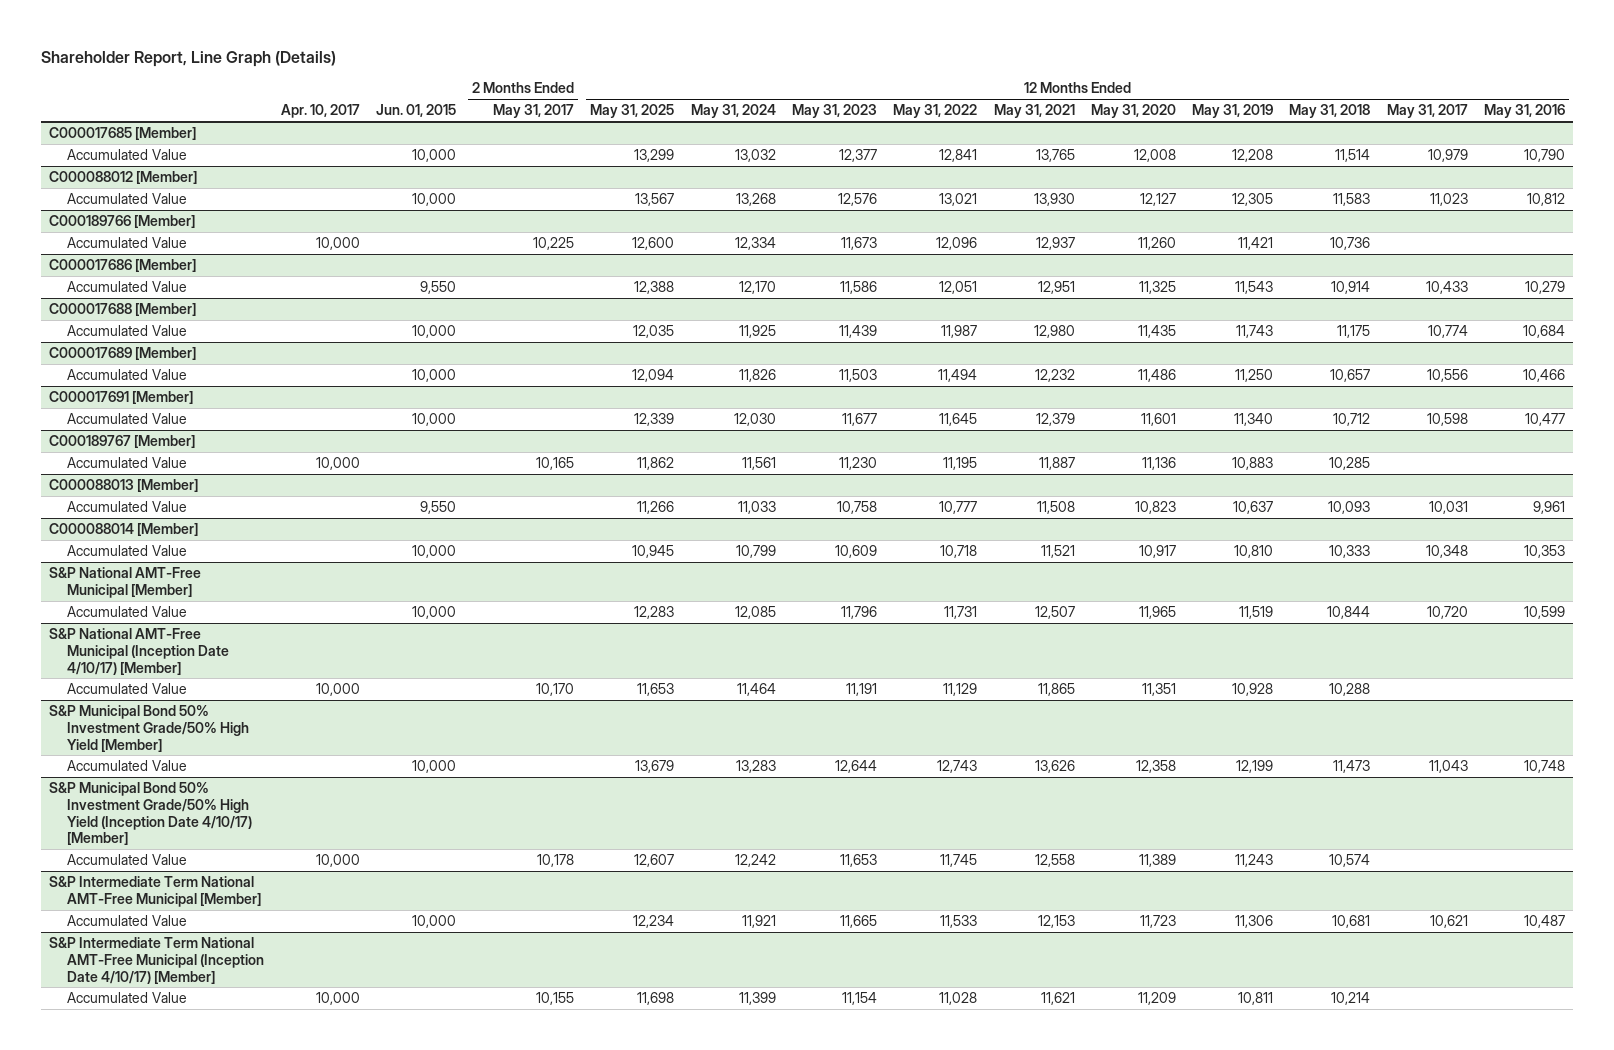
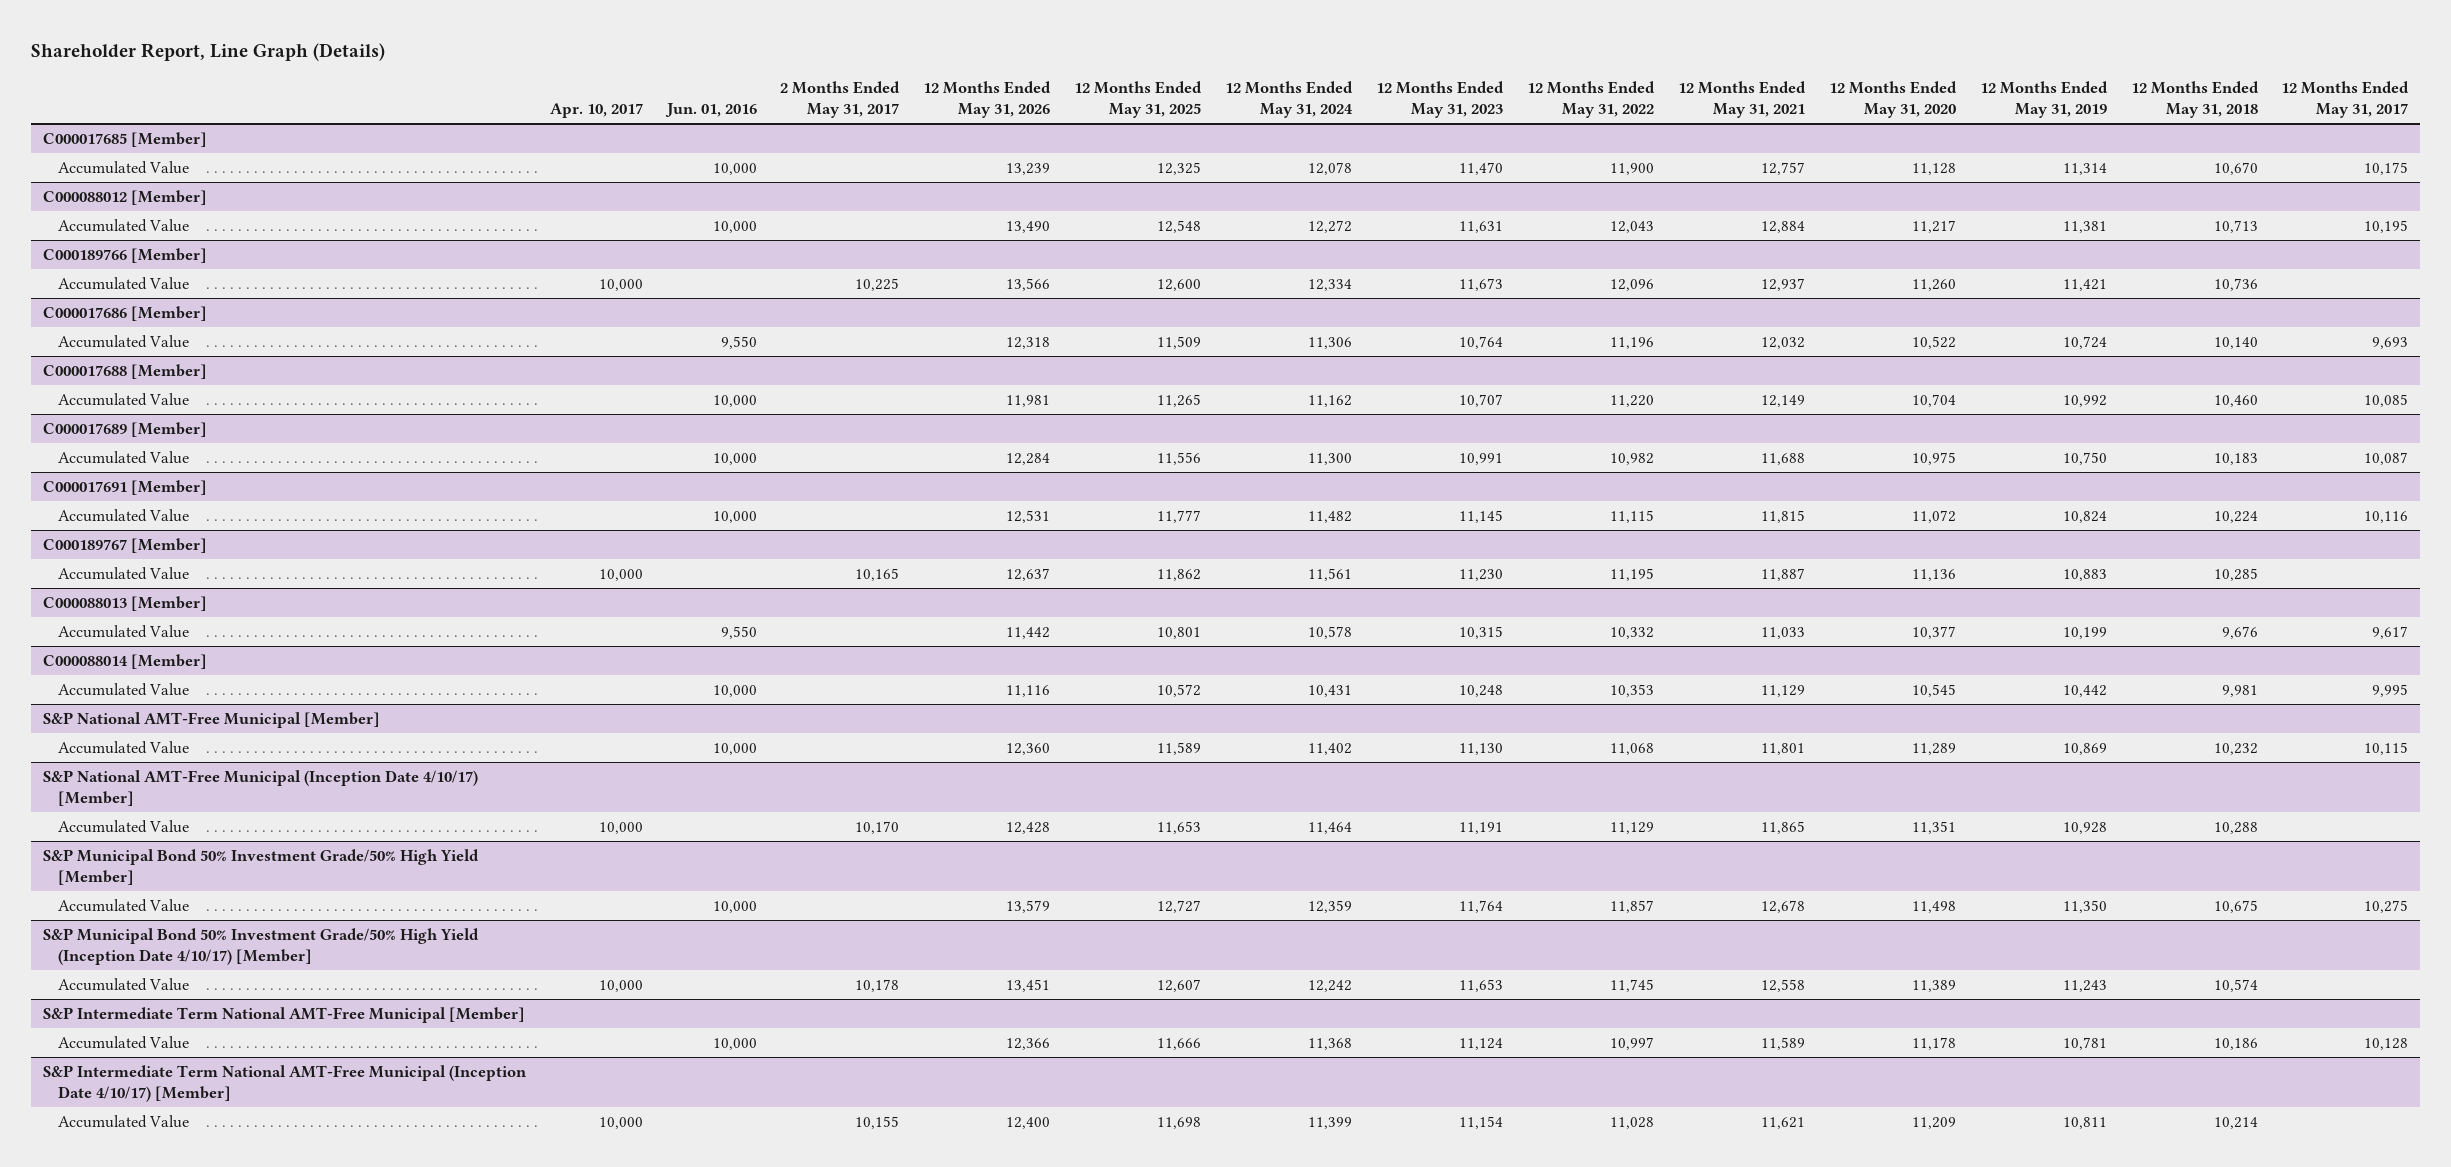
[375,104,456,118] Jun. 01, 2015 -> none
[1484,104,1566,119] May 31, 2016 -> none
none -> [664,103,757,118] Jun. 01, 2016
none -> [923,81,1052,119] 12 Months Ended May 31, 2026
[634,149,675,163] 13,299 -> [1157,161,1202,175] 12,325
[734,149,776,163] 13,032 -> [1308,161,1353,175] 12,078
[839,149,878,163] 12,377 -> [1459,161,1504,175] 11,470
[939,149,978,163] 12,841 -> [1609,162,1654,175] 11,900
[1035,149,1075,163] 13,765 -> [1760,161,1805,175] 12,757
[1133,149,1176,163] 12,008 -> [1911,162,1956,175] 11,128
[1232,149,1274,163] 12,208 -> [2062,162,2107,175] 11,314
[1335,149,1371,163] 11,514 -> [2213,161,2258,175] 10,670
[1427,149,1468,163] 10,979 -> [2364,161,2409,175] 10,175
[635,193,675,207] 13,567 -> [1157,219,1202,233] 12,548
[735,193,776,207] 13,268 -> [1308,219,1353,233] 12,272
[838,193,878,207] 12,576 -> [1459,220,1504,233] 11,631
[939,193,978,207] 13,021 -> [1609,220,1654,233] 12,043
[1033,193,1075,207] 13,930 -> [1760,220,1805,233] 12,884
[1139,193,1176,207] 12,127 -> [1911,219,1956,233] 11,217
[1232,193,1274,207] 12,305 -> [2062,220,2107,233] 11,381
[1333,193,1371,207] 11,583 -> [2213,219,2258,233] 10,713
[1429,193,1468,207] 11,023 -> [2364,219,2409,233] 10,195
[634,281,675,295] 12,388 -> [1157,335,1202,349] 11,509
[738,281,776,295] 12,170 -> [1308,336,1353,349] 11,306
[840,281,878,295] 11,586 -> [1459,335,1504,349] 10,764
[939,281,978,295] 12,051 -> [1609,336,1654,349] 11,196
[1037,281,1075,295] 12,951 -> [1760,336,1805,349] 12,032
[1138,281,1176,295] 11,325 -> [1911,335,1956,349] 10,522
[1235,281,1274,295] 11,543 -> [2062,335,2107,349] 10,724
[1331,281,1371,295] 10,914 -> [2213,336,2258,349] 10,140
[1425,281,1468,295] 10,433 -> [2372,336,2409,349] 9,693
[633,325,675,339] 12,035 -> [1157,393,1202,407] 11,265
[738,325,776,339] 11,925 -> [1308,394,1353,407] 11,162
[839,325,878,339] 11,439 -> [1459,393,1504,407] 10,707
[941,325,978,339] 11,987 -> [1609,394,1654,407] 11,220
[1033,325,1075,339] 12,980 -> [1760,394,1805,407] 12,149
[1137,325,1176,339] 11,435 -> [1911,393,1956,407] 10,704
[1236,325,1274,339] 11,743 -> [2062,394,2107,407] 10,992
[1337,325,1371,339] 11,175 -> [2213,394,2258,407] 10,460
[1427,325,1468,339] 10,774 -> [2364,393,2409,407] 10,085
[632,369,675,383] 12,094 -> [1157,451,1202,465] 11,556
[738,369,776,383] 11,826 -> [1308,452,1353,465] 11,300
[839,369,878,383] 11,503 -> [1459,452,1504,465] 10,991
[938,369,978,383] 11,494 -> [1609,452,1654,465] 10,982
[1034,369,1075,383] 12,232 -> [1760,452,1805,465] 11,688
[1137,369,1176,383] 11,486 -> [1911,451,1956,465] 10,975
[1235,369,1274,383] 11,250 -> [2062,451,2107,465] 10,750
[1330,369,1371,383] 10,657 -> [2213,452,2258,465] 10,183
[1426,369,1468,383] 10,556 -> [2364,451,2409,465] 10,087
[634,413,675,427] 12,339 -> [1157,509,1202,523] 11,777
[733,413,776,427] 12,030 -> [1308,510,1353,523] 11,482
[842,413,878,427] 11,677 -> [1459,509,1504,523] 11,145
[939,413,978,427] 11,645 -> [1609,509,1654,523] 11,115
[1035,413,1075,427] 12,379 -> [1760,509,1805,523] 11,815
[1140,413,1176,427] 11,601 -> [1911,509,1956,523] 11,072
[1234,413,1274,427] 11,340 -> [2062,510,2107,523] 10,824
[1333,413,1371,427] 10,712 -> [2213,510,2258,523] 10,224
[1426,413,1468,427] 10,598 -> [2364,510,2409,523] 10,116
[637,501,675,515] 11,266 -> [1157,626,1202,639] 10,801
[737,501,776,515] 11,033 -> [1308,625,1353,639] 10,578
[837,501,878,515] 10,758 -> [1459,625,1504,639] 10,315
[939,501,978,515] 10,777 -> [1609,626,1654,639] 10,332
[1036,501,1075,515] 11,508 -> [1760,626,1805,639] 11,033
[1134,501,1176,515] 10,823 -> [1911,625,1956,639] 10,377
[1233,501,1274,515] 10,637 -> [2062,626,2107,639] 10,199
[1328,501,1371,515] 10,093 -> [2221,625,2258,639] 9,676
[1428,501,1468,515] 10,031 -> [2372,625,2409,639] 9,617
[632,545,675,559] 10,945 -> [1157,683,1202,697] 10,572
[735,545,776,559] 10,799 -> [1308,684,1353,697] 10,431
[835,545,878,559] 10,609 -> [1459,684,1504,697] 10,248
[940,545,978,559] 10,718 -> [1609,683,1654,697] 10,353
[1040,545,1075,559] 11,521 -> [1760,684,1805,697] 11,129
[1138,545,1176,559] 10,917 -> [1911,683,1956,697] 10,545
[1234,545,1274,559] 10,810 -> [2062,684,2107,697] 10,442
[1329,545,1371,559] 10,333 -> [2221,684,2258,697] 9,981
[1425,545,1468,559] 10,348 -> [2372,683,2409,697] 9,995
[634,606,675,620] 12,283 -> [1157,741,1202,755] 11,589
[734,606,776,620] 12,085 -> [1308,742,1353,755] 11,402
[841,606,878,620] 11,796 -> [1459,742,1504,755] 11,130
[944,606,978,620] 11,731 -> [1609,742,1654,755] 11,068
[1034,606,1075,620] 12,507 -> [1760,742,1805,755] 11,801
[1138,606,1176,620] 11,965 -> [1911,742,1956,755] 11,289
[1239,606,1274,620] 11,519 -> [2062,742,2107,755] 10,869
[1327,606,1371,620] 10,844 -> [2213,742,2258,755] 10,232
[1426,606,1468,620] 10,720 -> [2364,741,2409,755] 10,115
[635,760,675,774] 13,679 -> [1157,899,1202,913] 12,727
[735,760,776,774] 13,283 -> [1308,899,1353,913] 12,359
[835,760,878,774] 12,644 -> [1459,899,1504,913] 11,764
[937,760,978,774] 12,743 -> [1609,899,1654,913] 11,857
[1034,760,1075,774] 13,626 -> [1760,899,1805,913] 12,678
[1135,760,1176,774] 12,358 -> [1911,900,1956,913] 11,498
[1236,760,1274,774] 12,199 -> [2062,899,2107,913] 11,350
[1333,760,1371,774] 11,473 -> [2213,899,2258,913] 10,675
[1428,760,1468,774] 11,043 -> [2364,899,2409,913] 10,275
[633,915,675,929] 12,234 -> [1157,1037,1202,1050] 11,666
[741,915,776,929] 11,921 -> [1308,1037,1353,1050] 11,368
[840,915,878,929] 11,665 -> [1459,1037,1504,1050] 11,124
[940,915,978,929] 11,533 -> [1609,1036,1654,1050] 10,997
[1037,915,1075,929] 12,153 -> [1760,1036,1805,1050] 11,589
[1139,915,1176,929] 11,723 -> [1911,1036,1956,1050] 11,178
[1235,915,1274,929] 11,306 -> [2062,1036,2107,1050] 10,781
[1332,915,1371,929] 10,681 -> [2213,1037,2258,1050] 10,186
[1429,915,1468,929] 10,621 -> [2364,1037,2409,1050] 10,128

